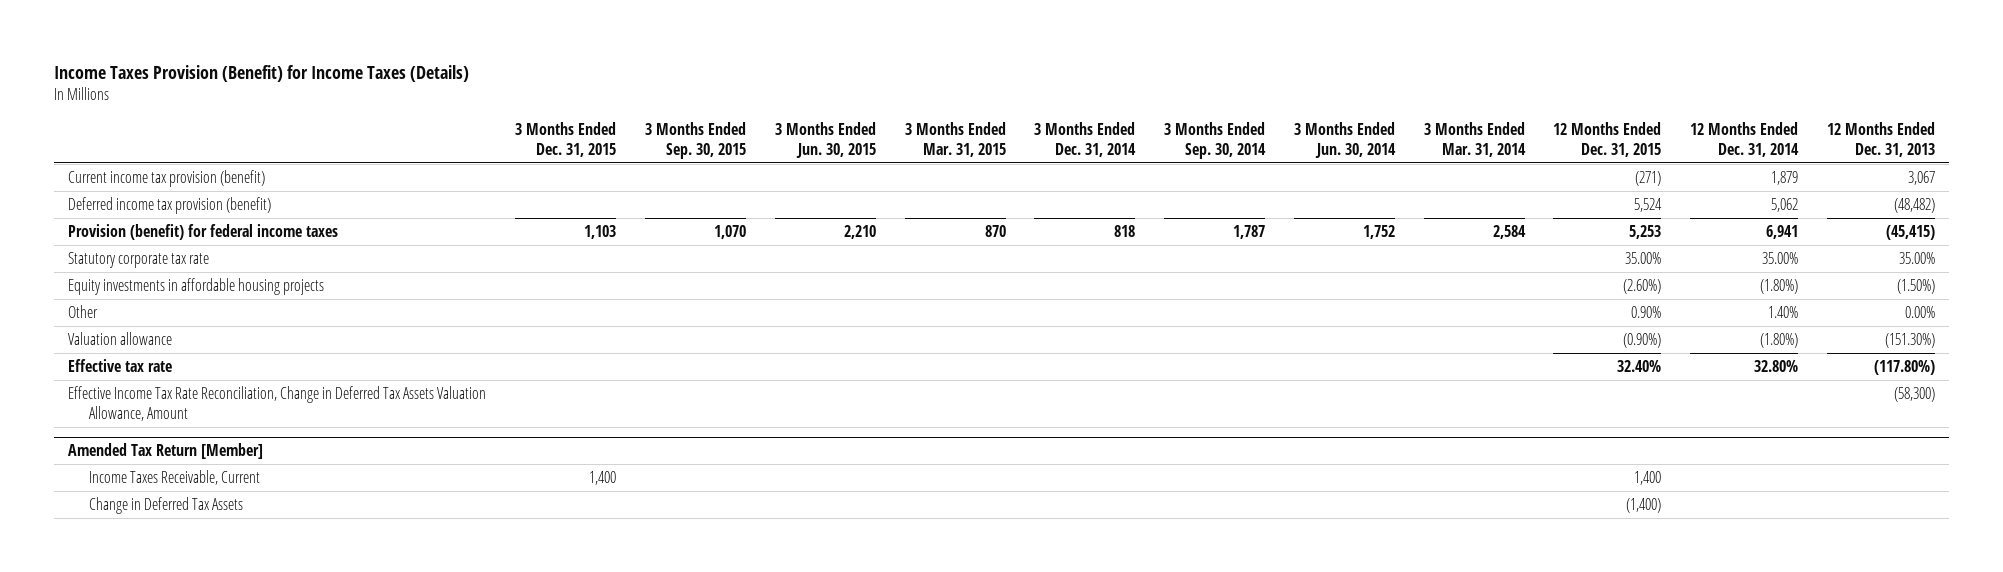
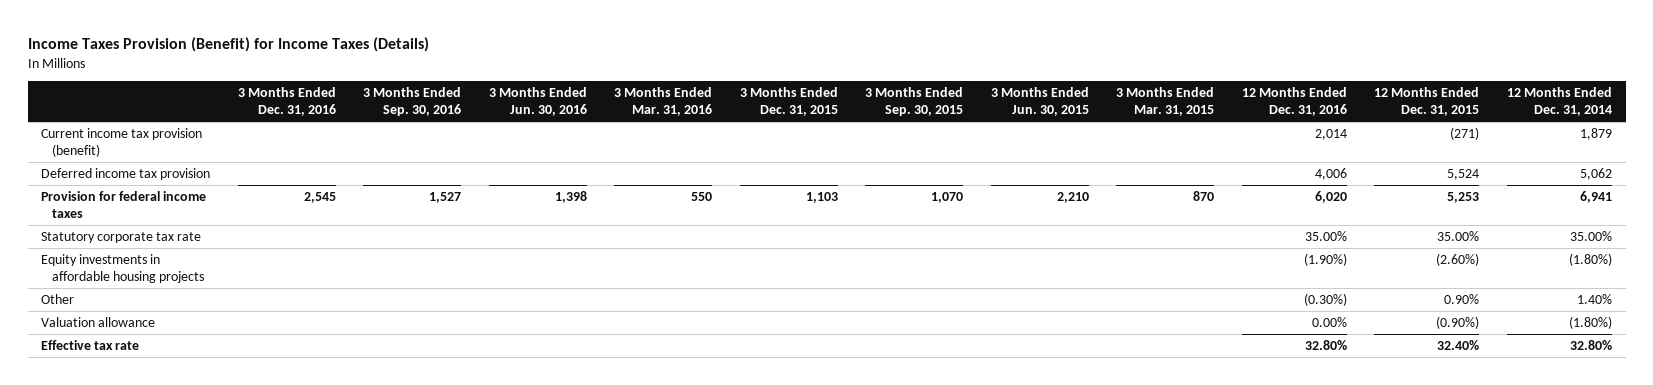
[1034,121,1137,157] 3 Months Ended Dec. 31, 2014 -> none
[1164,121,1267,159] 3 Months Ended Sep. 30, 2014 -> none
[1293,121,1396,158] 3 Months Ended Jun. 30, 2014 -> none
[1423,121,1526,157] 3 Months Ended Mar. 31, 2014 -> none
[1826,121,1935,157] 12 Months Ended Dec. 31, 2013 -> none
none -> [237,87,336,116] 3 Months Ended Dec. 31, 2016
none -> [363,87,462,116] 3 Months Ended Sep. 30, 2016
none -> [488,87,587,116] 3 Months Ended Jun. 30, 2016
none -> [614,87,713,116] 3 Months Ended Mar. 31, 2016
none -> [1241,87,1347,116] 12 Months Ended Dec. 31, 2016
[68,197,272,215] Deferred income tax provision (benefit) -> [41,168,211,181] Deferred income tax provision
[68,224,339,241] Provision (benefit) for federal income taxes -> [41,191,207,218] Provision for federal income taxes
[68,386,487,422] Effective Income Tax Rate Reconciliation, Change in Deferred Tax Assets Valuation Allowance, Amount -> none
[68,443,264,460] Amended Tax Return [Member] -> none
[88,470,260,486] Income Taxes Receivable, Current -> none
[88,497,243,515] Change in Deferred Tax Assets -> none

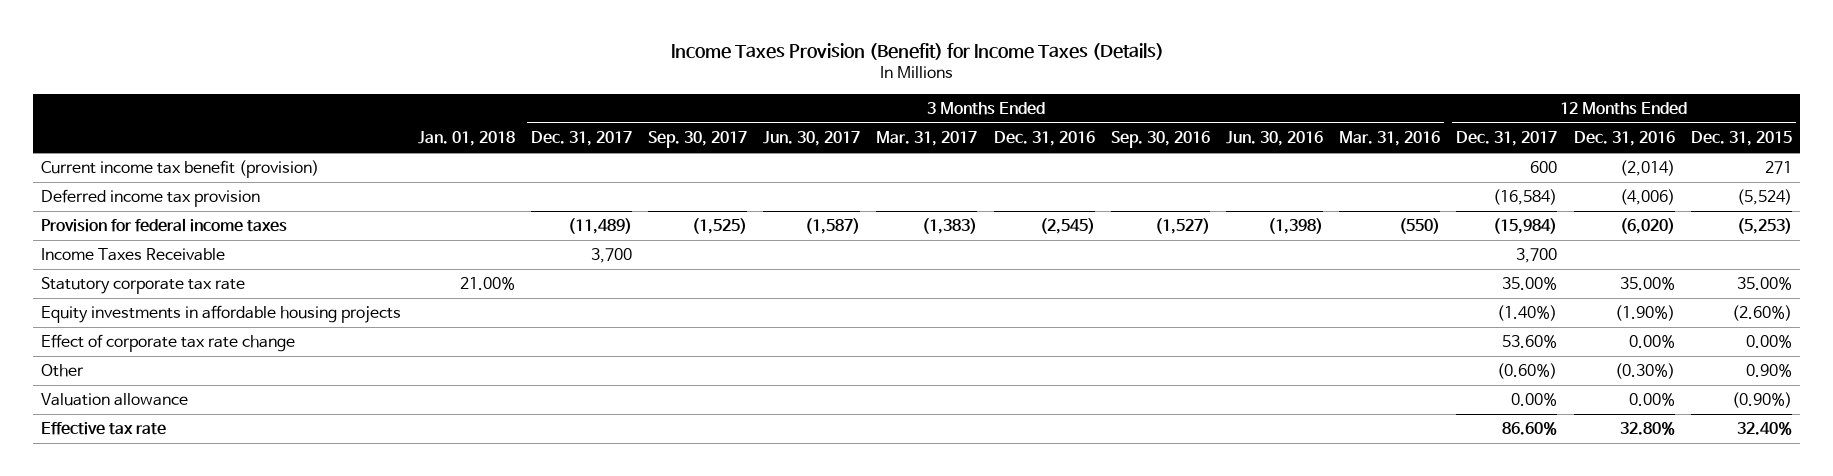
[739,87,838,116] 3 Months Ended Dec. 31, 2015 -> none
[865,87,964,116] 3 Months Ended Sep. 30, 2015 -> none
[990,87,1089,116] 3 Months Ended Jun. 30, 2015 -> none
[1116,87,1215,116] 3 Months Ended Mar. 31, 2015 -> none
[1506,87,1612,116] 12 Months Ended Dec. 31, 2014 -> none
none -> [417,131,515,147] Jan. 01, 2018
none -> [530,131,632,147] Dec. 31, 2017
none -> [648,131,748,149] Sep. 30, 2017
none -> [763,131,861,147] Jun. 30, 2017
none -> [876,131,978,147] Mar. 31, 2017
none -> [1456,131,1558,147] Dec. 31, 2017
[41,128,203,157] Current income tax provision (benefit) -> [41,160,320,179] Current income tax benefit (provision)
[1314,129,1347,141] 2,014 -> [1619,160,1675,177] (2,014)
[1450,127,1480,141] (271) -> [1764,161,1792,175] 271
[1314,168,1347,181] 4,006 -> [1619,189,1675,206] (4,006)
[1447,169,1480,181] 5,524 -> [1736,189,1792,206] (5,524)
[303,192,336,204] 2,545 -> [1039,218,1095,235] (2,545)
[429,192,462,204] 1,527 -> [1154,218,1210,235] (1,527)
[554,191,587,204] 1,398 -> [1267,218,1323,235] (1,398)
[691,192,713,202] 550 -> [1399,218,1441,235] (550)
[1314,191,1347,204] 6,020 -> [1619,218,1675,235] (6,020)
[1447,192,1480,204] 5,253 -> [1736,218,1792,235] (5,253)
none -> [41,248,226,262] Income Taxes Receivable
none -> [41,334,296,353] Effect of corporate tax rate change

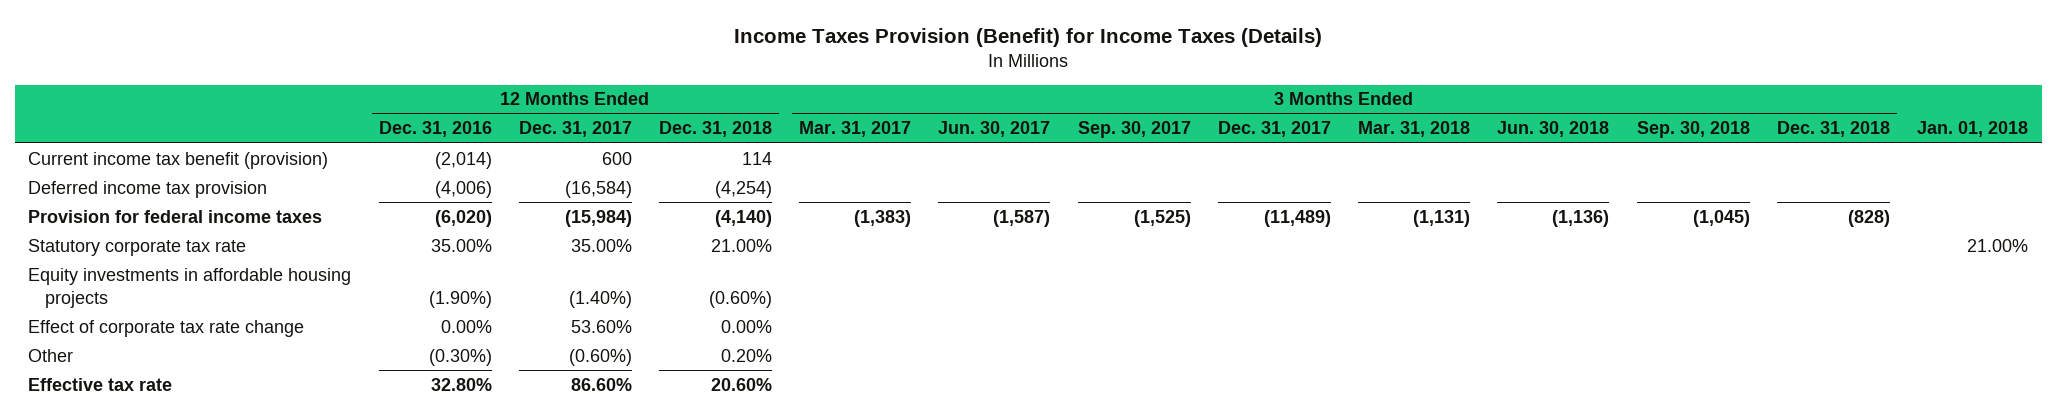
[993,131,1095,147] Dec. 31, 2016 -> none
[1110,131,1210,149] Sep. 30, 2016 -> none
[1225,131,1323,147] Jun. 30, 2016 -> none
[1339,131,1441,147] Mar. 31, 2016 -> none
[1690,131,1792,147] Dec. 31, 2015 -> none
none -> [658,121,772,138] Dec. 31, 2018
none -> [1358,121,1471,138] Mar. 31, 2018
none -> [1497,121,1610,138] Jun. 30, 2018
none -> [1636,121,1750,139] Sep. 30, 2018
none -> [1776,121,1890,138] Dec. 31, 2018
[41,248,226,262] Income Taxes Receivable -> none
[41,393,189,407] Valuation allowance -> none

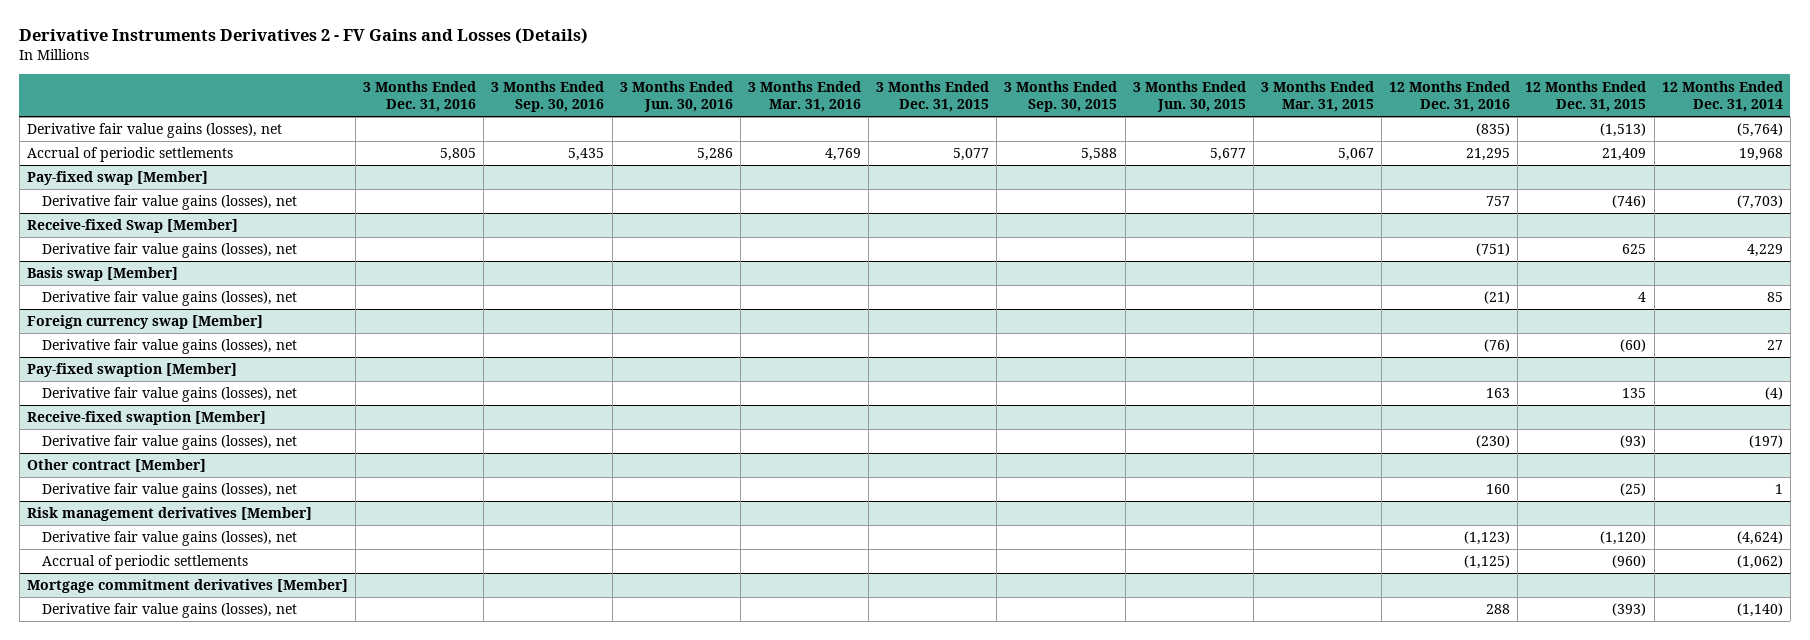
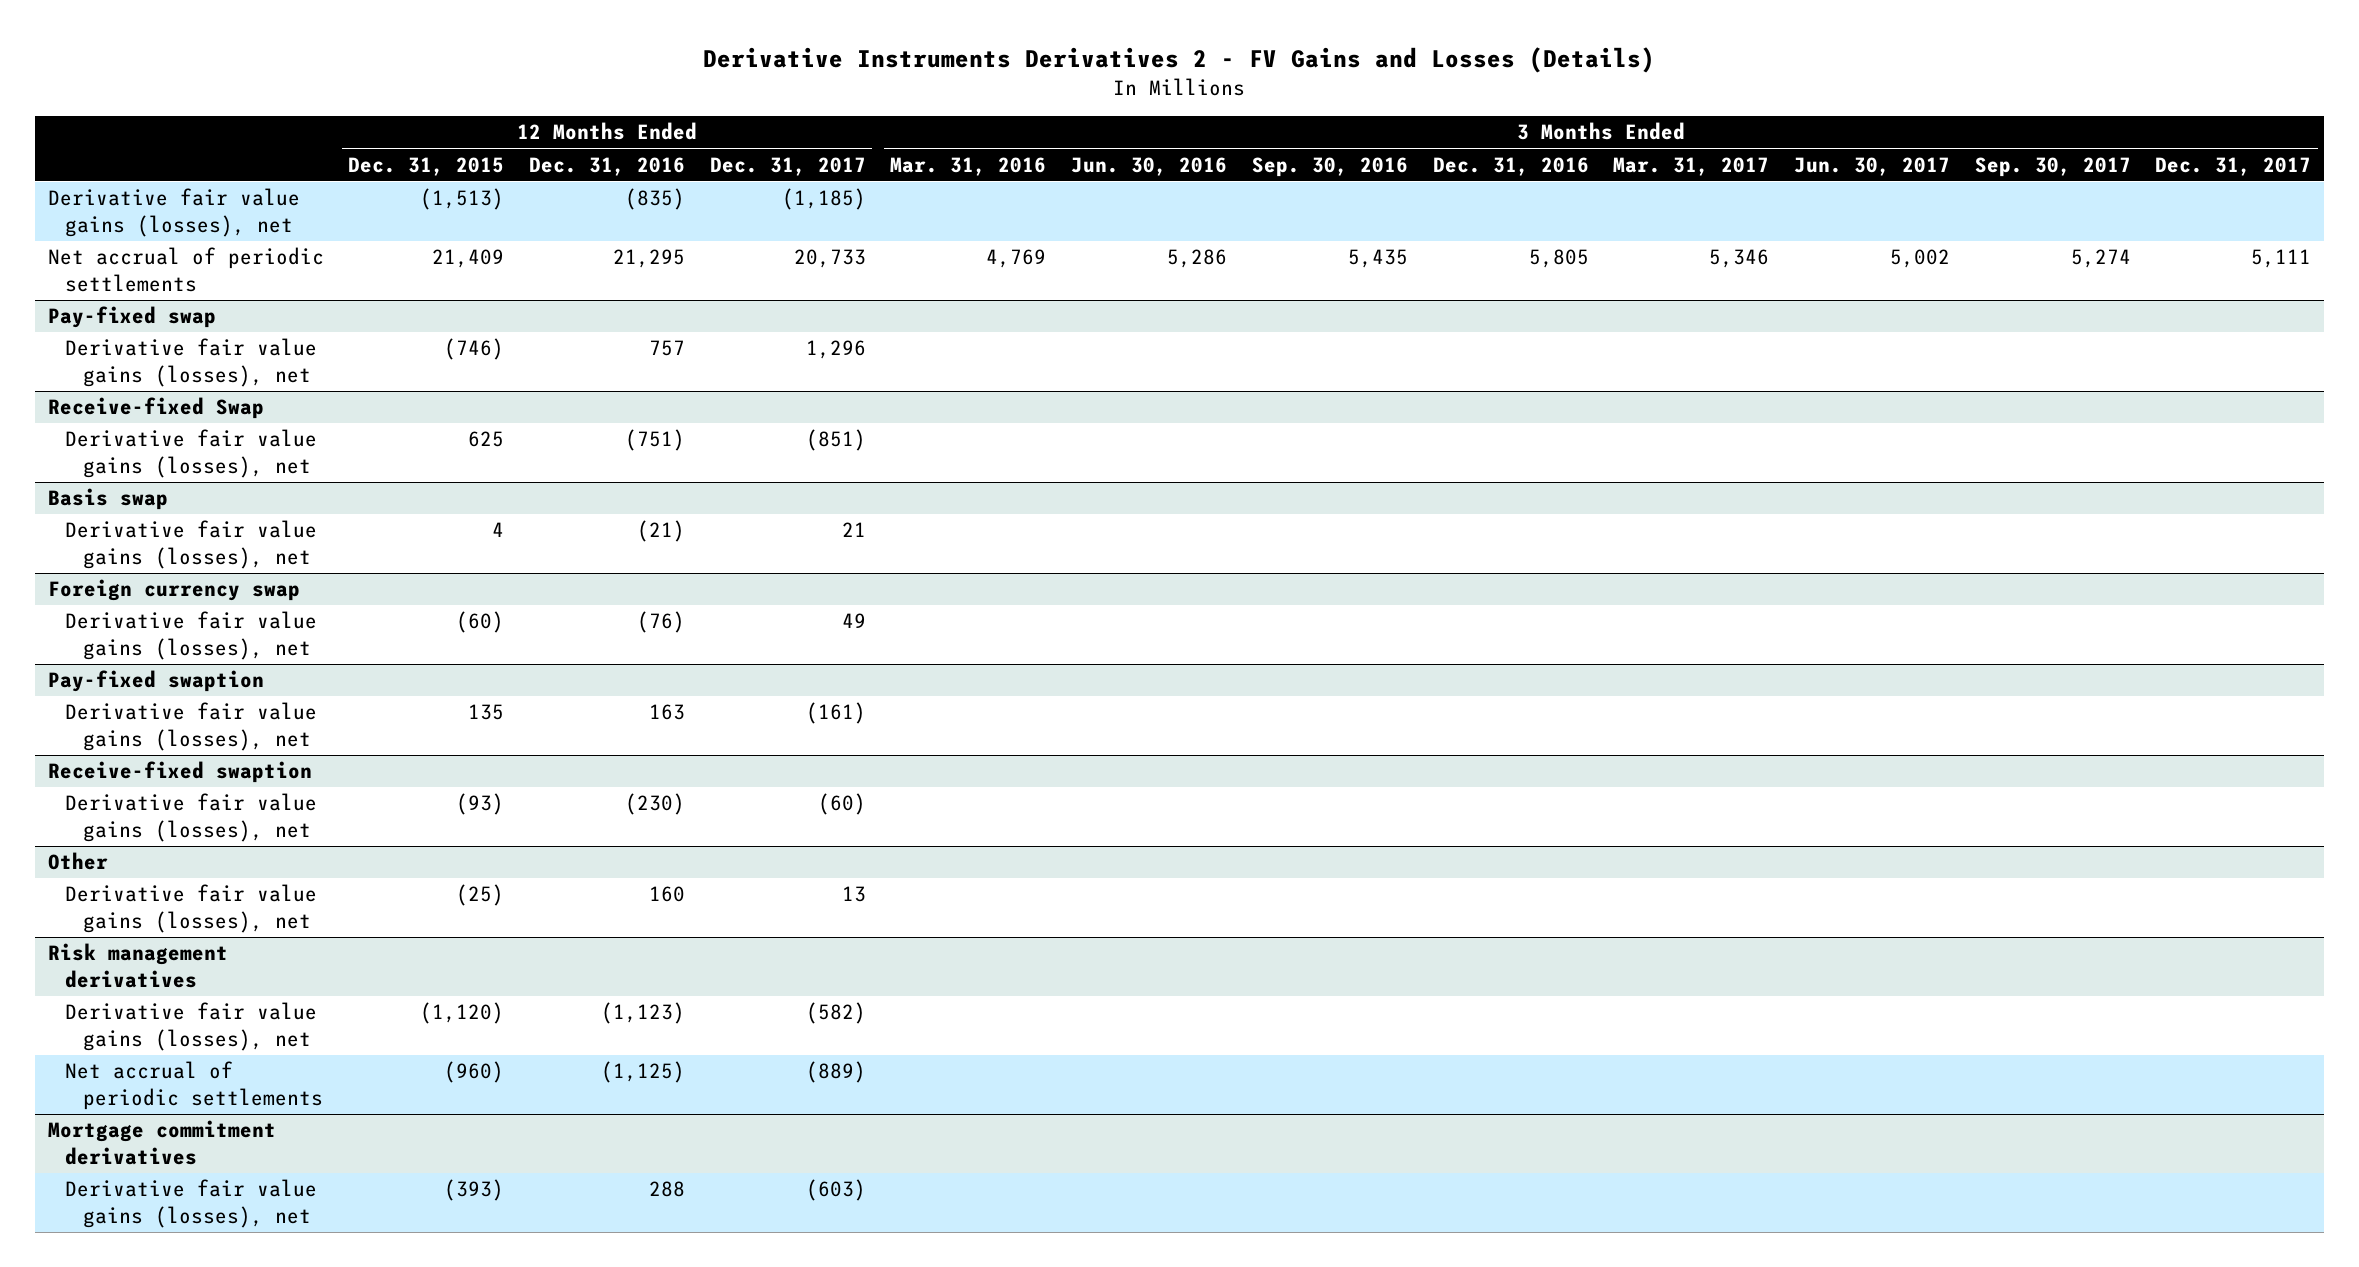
[876,80,990,112] 3 Months Ended Dec. 31, 2015 -> none
[1004,80,1118,112] 3 Months Ended Sep. 30, 2015 -> none
[1132,80,1246,112] 3 Months Ended Jun. 30, 2015 -> none
[1260,80,1374,112] 3 Months Ended Mar. 31, 2015 -> none
[1661,80,1783,112] 12 Months Ended Dec. 31, 2014 -> none
none -> [709,156,866,176] Dec. 31, 2017
none -> [1613,156,1770,176] Mar. 31, 2017
none -> [1793,156,1950,176] Jun. 30, 2017
none -> [1974,156,2131,177] Sep. 30, 2017
none -> [2155,156,2312,176] Dec. 31, 2017
[26,147,233,163] Accrual of periodic settlements -> [47,247,324,293] Net accrual of periodic settlements
[26,171,208,186] Pay-fixed swap [Member] -> [47,306,216,329] Pay-fixed swap
[26,219,238,234] Receive-fixed Swap [Member] -> [47,397,264,420] Receive-fixed Swap
[26,267,178,282] Basis swap [Member] -> [47,488,168,511] Basis swap
[26,315,263,330] Foreign currency swap [Member] -> [47,579,300,602] Foreign currency swap
[26,363,237,378] Pay-fixed swaption [Member] -> [47,670,264,693] Pay-fixed swaption
[26,411,266,426] Receive-fixed swaption [Member] -> [47,761,312,784] Receive-fixed swaption
[26,459,206,473] Other contract [Member] -> [47,852,108,871] Other
[26,507,312,522] Risk management derivatives [Member] -> [47,943,228,989] Risk management derivatives
[41,555,248,571] Accrual of periodic settlements -> [65,1061,323,1111] Net accrual of periodic settlements
[26,579,348,594] Mortgage commitment derivatives [Member] -> [47,1120,276,1166] Mortgage commitment derivatives

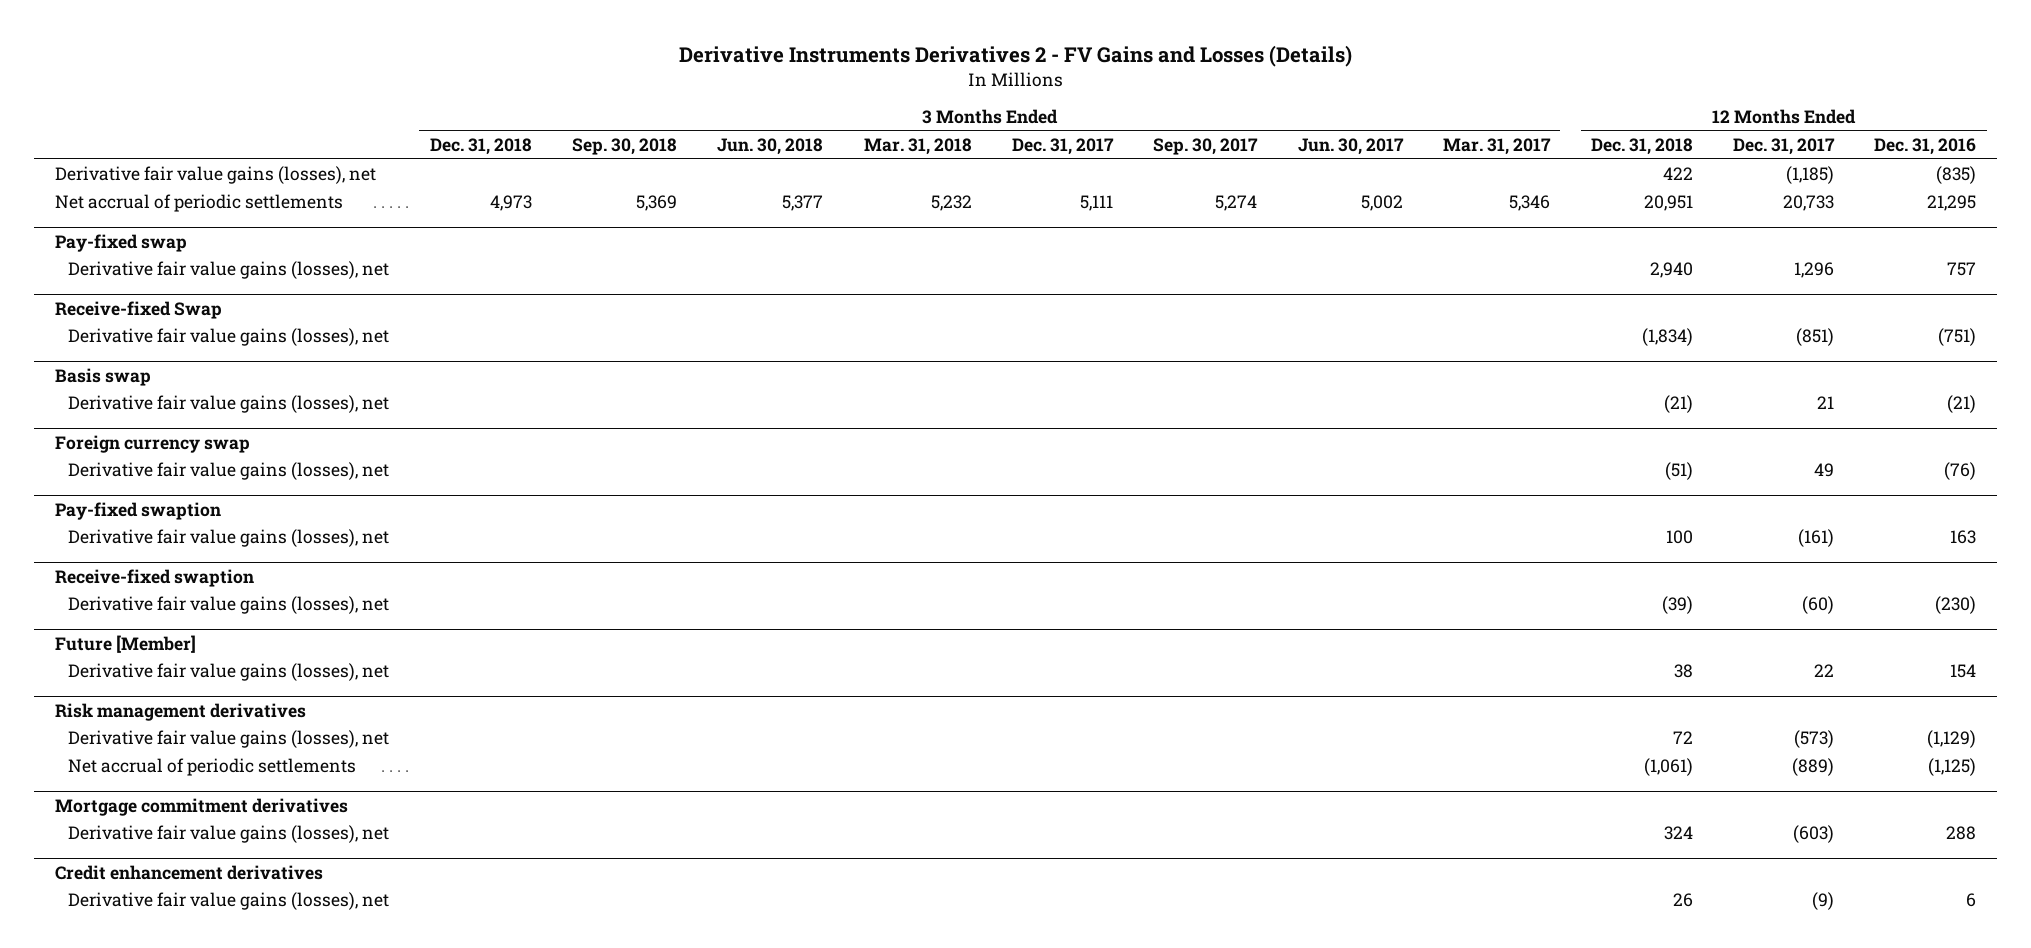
[348,156,505,176] Dec. 31, 2015 -> none
[890,156,1047,176] Mar. 31, 2016 -> none
[1071,156,1228,176] Jun. 30, 2016 -> none
[1251,156,1408,177] Sep. 30, 2016 -> none
[1432,156,1589,176] Dec. 31, 2016 -> none
none -> [429,138,532,156] Dec. 31, 2018
none -> [571,138,677,156] Sep. 30, 2018
none -> [717,138,824,156] Jun. 30, 2018
none -> [863,138,972,156] Mar. 31, 2018
none -> [1590,138,1693,156] Dec. 31, 2018
[47,852,108,871] Other -> none
none -> [54,634,196,653] Future [Member]
[649,886,686,903] 160 -> [1950,664,1977,679] 154
[841,886,866,903] 13 -> [1814,664,1835,678] 22
[601,1002,686,1025] (1,123) -> [1927,730,1977,749] (1,129)
[805,1002,866,1025] (582) -> [1794,730,1835,749] (573)
none -> [54,864,323,880] Credit enhancement derivatives
none -> [68,892,390,911] Derivative fair value gains (losses), net

